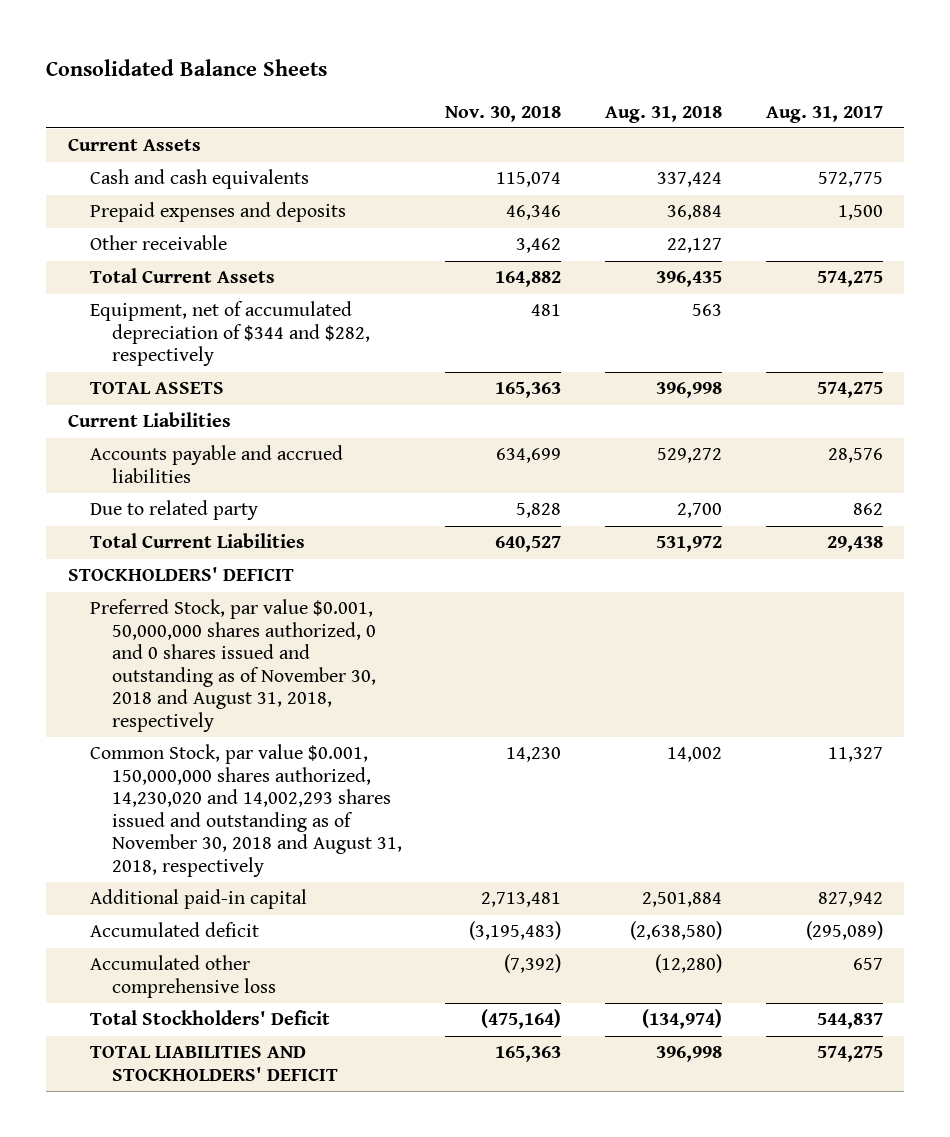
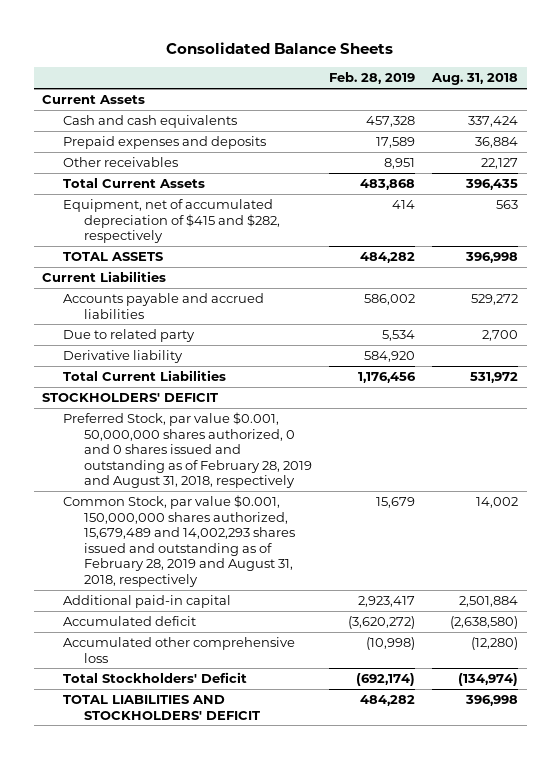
[445,105,562,122] Nov. 30, 2018 -> none
[765,105,883,123] Aug. 31, 2017 -> none
none -> [329,72,416,85] Feb. 28, 2019
[89,235,227,251] Other receivable -> [63,157,179,168] Other receivables
[89,301,370,367] Equipment, net of accumulated depreciation of $344 and $282, respectively -> [63,199,281,244] Equipment, net of accumulated depreciation of $415 and $282, respectively
none -> [63,350,184,364] Derivative liability
[89,599,376,732] Preferred Stock, par value $0.001, 50,000,000 shares authorized, 0 and 0 shares issued and outstanding as of November 30, 2018 and August 31, 2018, respectively -> [63,412,313,489] Preferred Stock, par value $0.001, 50,000,000 shares authorized, 0 and 0 shares issued and outstanding as of February 28, 2019 and August 31, 2018, respectively
[89,744,402,877] Common Stock, par value $0.001, 150,000,000 shares authorized, 14,230,020 and 14,002,293 shares issued and outstanding as of November 30, 2018 and August 31, 2018, respectively -> [63,495,296,588] Common Stock, par value $0.001, 150,000,000 shares authorized, 15,679,489 and 14,002,293 shares issued and outstanding as of February 28, 2019 and August 31, 2018, respectively

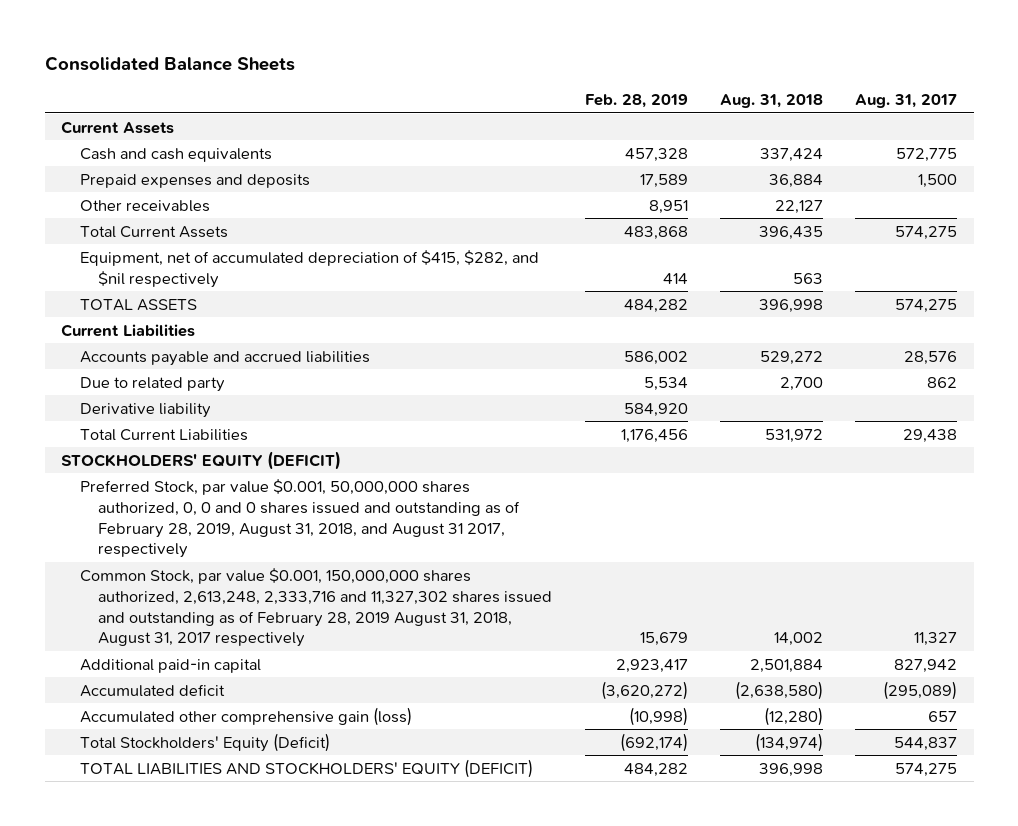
none -> [855,94,958,109] Aug. 31, 2017
[63,199,281,244] Equipment, net of accumulated depreciation of $415 and $282, respectively -> [79,249,539,288] Equipment, net of accumulated depreciation of $415, $282, and $nil respectively
[42,393,219,403] STOCKHOLDERS' DEFICIT -> [61,450,342,470] STOCKHOLDERS' EQUITY (DEFICIT)
[63,412,313,489] Preferred Stock, par value $0.001, 50,000,000 shares authorized, 0 and 0 shares issued and outstanding as of February 28, 2019 and August 31, 2018, respectively -> [79,478,521,559] Preferred Stock, par value $0.001, 50,000,000 shares authorized, 0, 0 and 0 shares issued and outstanding as of February 28, 2019, August 31, 2018, and August 31 2017, respectively
[63,495,296,588] Common Stock, par value $0.001, 150,000,000 shares authorized, 15,679,489 and 14,002,293 shares issued and outstanding as of February 28, 2019 and August 31, 2018, respectively -> [79,567,553,648] Common Stock, par value $0.001, 150,000,000 shares authorized, 2,613,248, 2,333,716 and 11,327,302 shares issued and outstanding as of February 28, 2019 August 31, 2018, August 31, 2017 respectively
[63,637,296,663] Accumulated other comprehensive loss -> [79,706,412,726] Accumulated other comprehensive gain (loss)
[63,672,248,684] Total Stockholders' Deficit -> [79,732,330,752] Total Stockholders' Equity (Deficit)
[63,695,261,720] TOTAL LIABILITIES AND STOCKHOLDERS' DEFICIT -> [79,758,533,778] TOTAL LIABILITIES AND STOCKHOLDERS' EQUITY (DEFICIT)

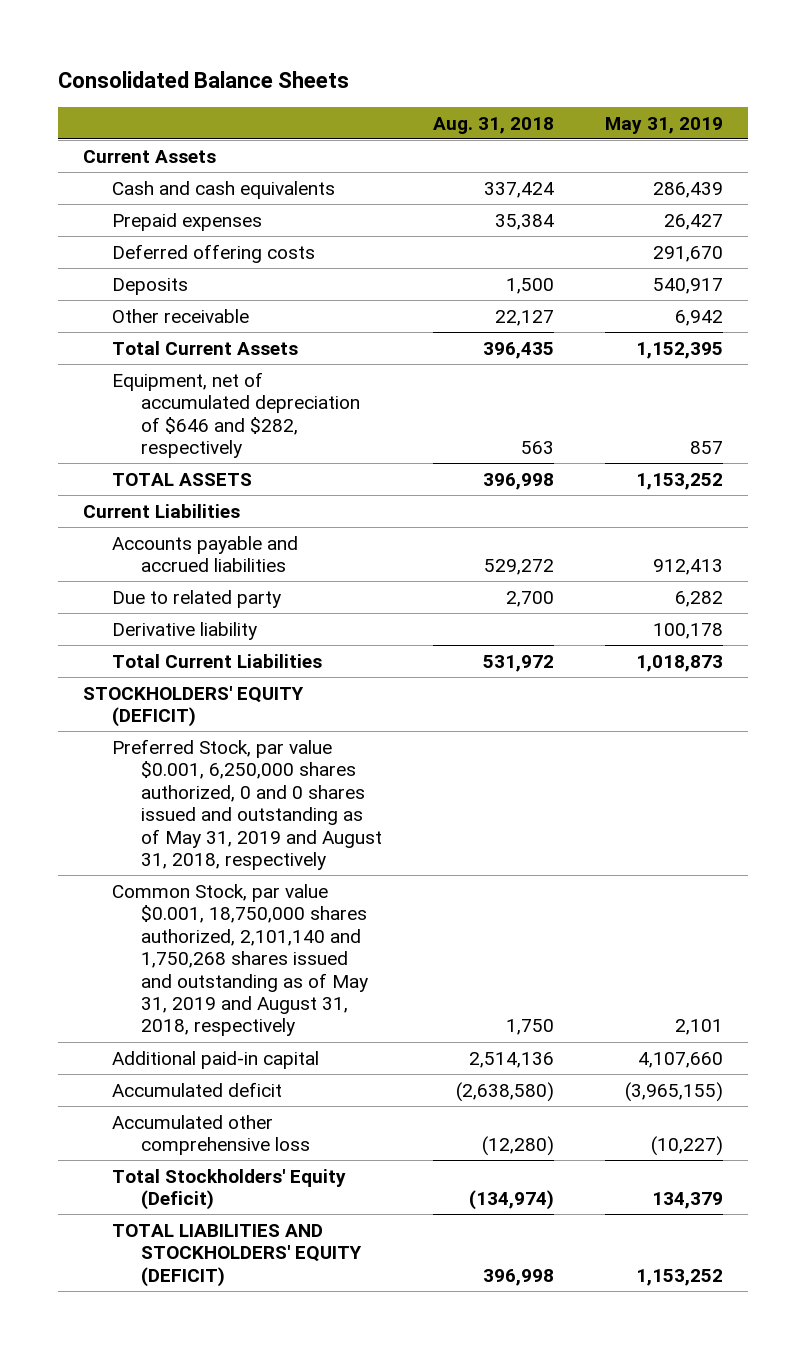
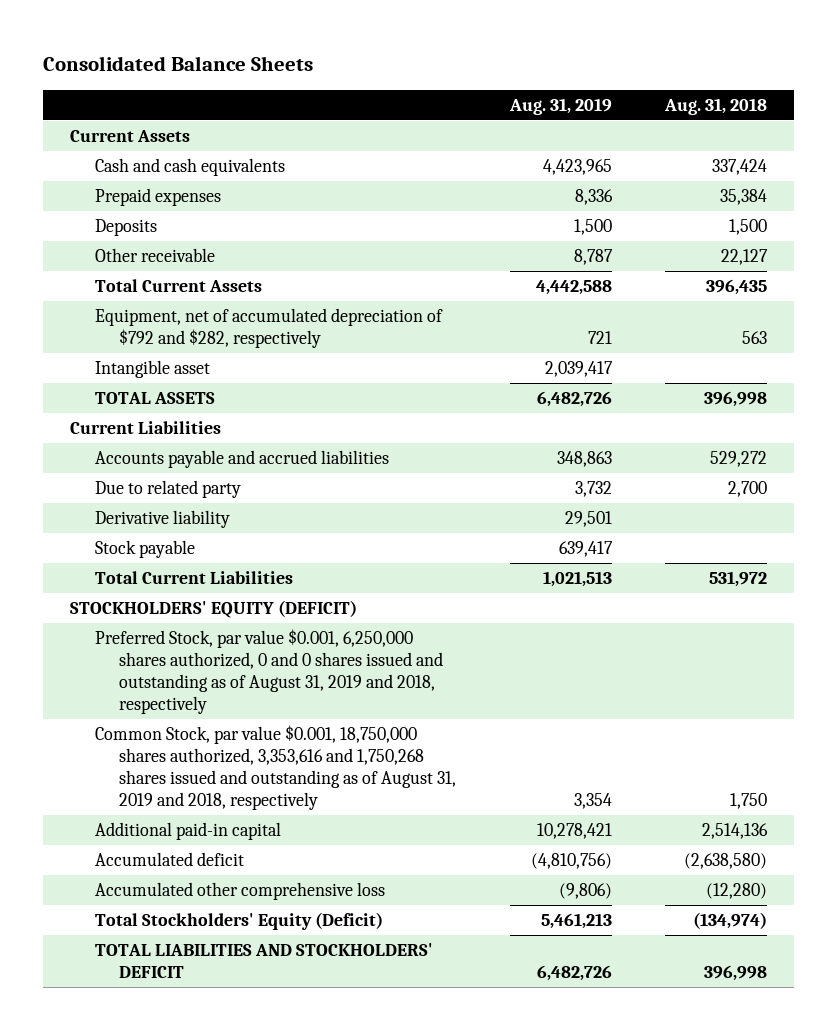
[604,116,723,134] May 31, 2019 -> none
none -> [508,97,612,115] Aug. 31, 2019
[112,243,316,263] Deferred offering costs -> none
[112,371,361,459] Equipment, net of accumulated depreciation of $646 and $282, respectively -> [94,308,443,349] Equipment, net of accumulated depreciation of $792 and $282, respectively
none -> [94,360,210,379] Intangible asset
none -> [94,540,195,559] Stock payable
[112,738,383,870] Preferred Stock, par value $0.001, 6,250,000 shares authorized, 0 and 0 shares issued and outstanding as of May 31, 2019 and August 31, 2018, respectively -> [94,629,444,714] Preferred Stock, par value $0.001, 6,250,000 shares authorized, 0 and 0 shares issued and outstanding as of August 31, 2019 and 2018, respectively
[112,883,369,1037] Common Stock, par value $0.001, 18,750,000 shares authorized, 2,101,140 and 1,750,268 shares issued and outstanding as of May 31, 2019 and August 31, 2018, respectively -> [94,725,457,810] Common Stock, par value $0.001, 18,750,000 shares authorized, 3,353,616 and 1,750,268 shares issued and outstanding as of August 31, 2019 and 2018, respectively
[112,1223,363,1287] TOTAL LIABILITIES AND STOCKHOLDERS' EQUITY (DEFICIT) -> [94,943,433,979] TOTAL LIABILITIES AND STOCKHOLDERS' DEFICIT

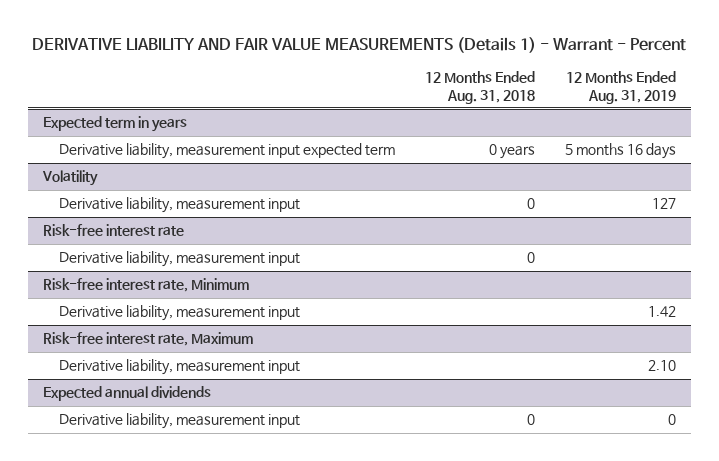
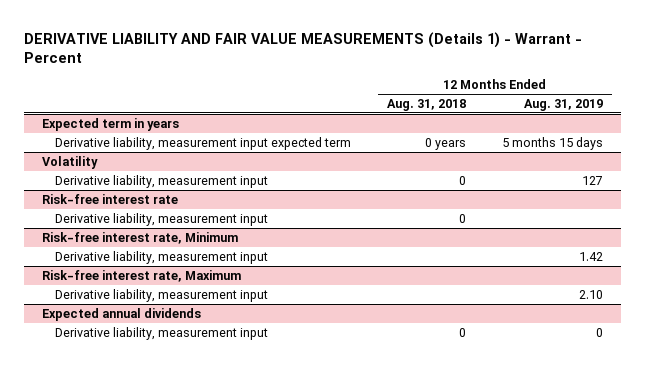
[564,143,676,160] 5 months 16 days -> [501,136,603,150] 5 months 15 days

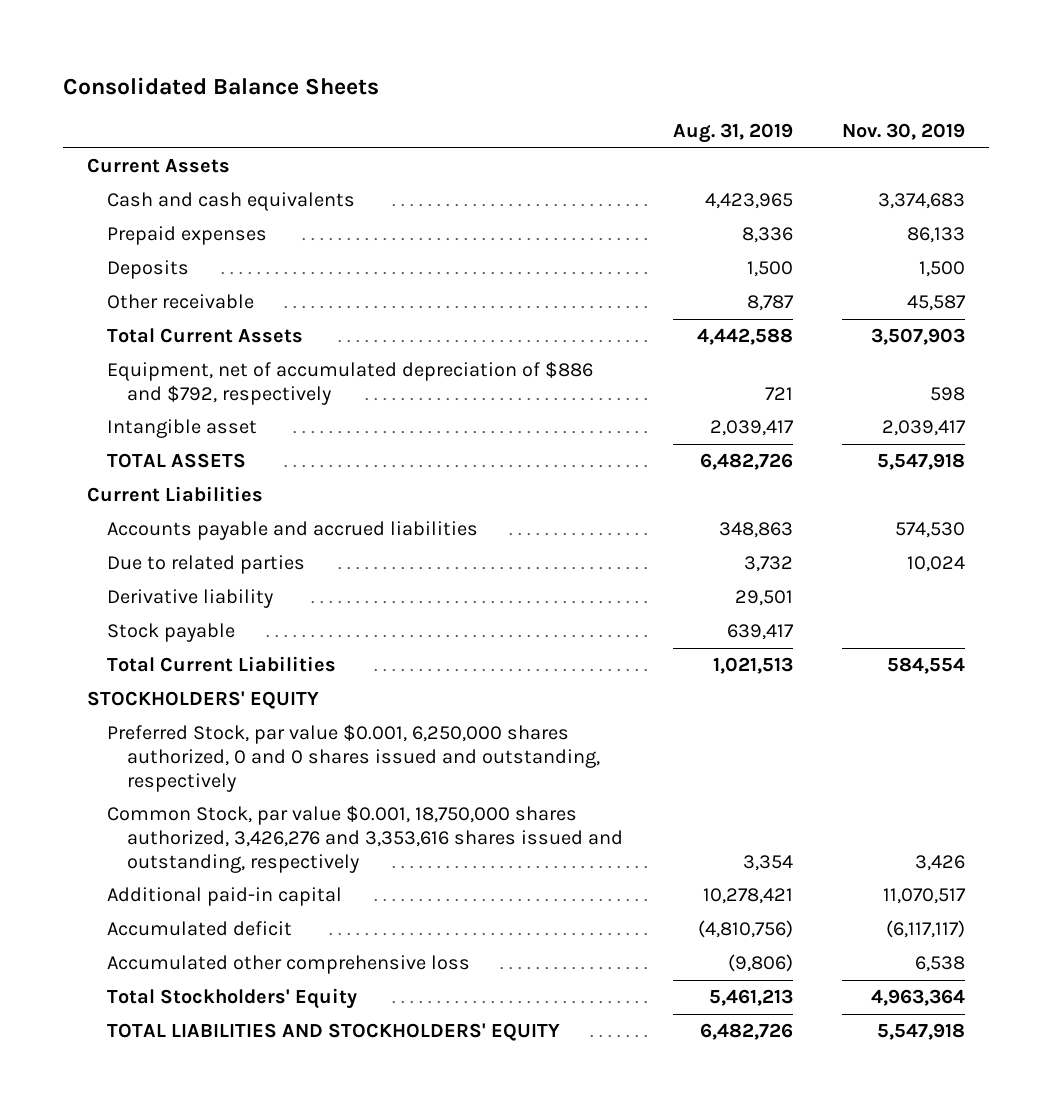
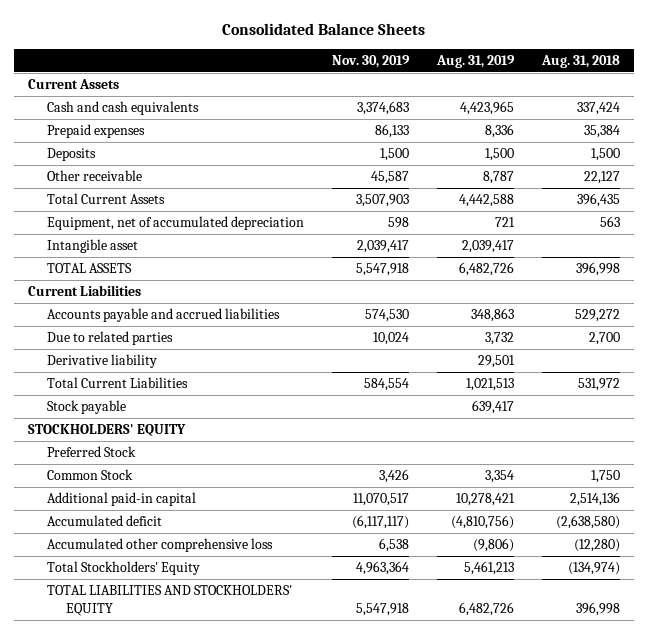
none -> [540,54,620,68] Aug. 31, 2018
[107,361,594,405] Equipment, net of accumulated depreciation of $886 and $792, respectively -> [47,216,305,231] Equipment, net of accumulated depreciation
[107,623,236,643] Stock payable -> [47,400,127,415] Stock payable
[107,724,601,792] Preferred Stock, par value $0.001, 6,250,000 shares authorized, 0 and 0 shares issued and outstanding, respectively -> [47,446,137,458] Preferred Stock
[107,805,624,873] Common Stock, par value $0.001, 18,750,000 shares authorized, 3,426,276 and 3,353,616 shares issued and outstanding, respectively -> [47,469,134,481] Common Stock

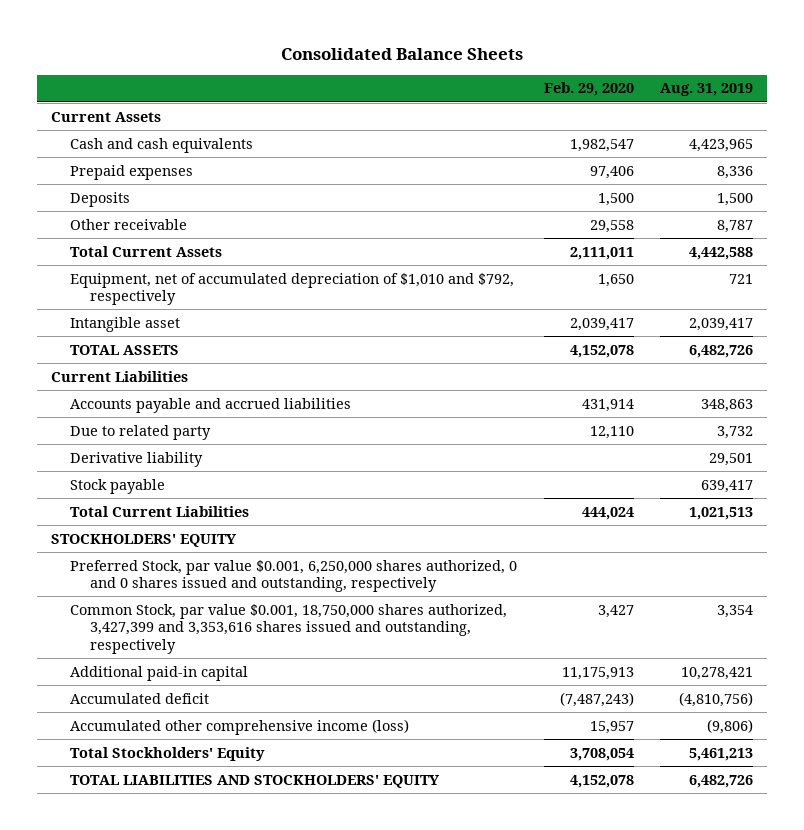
[332,54,411,68] Nov. 30, 2019 -> none
[540,54,620,68] Aug. 31, 2018 -> none
none -> [543,82,634,97] Feb. 29, 2020
[47,216,305,231] Equipment, net of accumulated depreciation -> [70,272,515,306] Equipment, net of accumulated depreciation of $1,010 and $792, respectively
[47,331,174,346] Due to related parties -> [70,424,212,440] Due to related party
[47,377,189,389] Total Current Liabilities -> [70,505,250,517] Total Current Liabilities
[47,446,137,458] Preferred Stock -> [70,559,518,593] Preferred Stock, par value $0.001, 6,250,000 shares authorized, 0 and 0 shares issued and outstanding, respectively
[47,469,134,481] Common Stock -> [70,603,508,654] Common Stock, par value $0.001, 18,750,000 shares authorized, 3,427,399 and 3,353,616 shares issued and outstanding, respectively
[47,538,274,553] Accumulated other comprehensive loss -> [70,718,410,735] Accumulated other comprehensive income (loss)

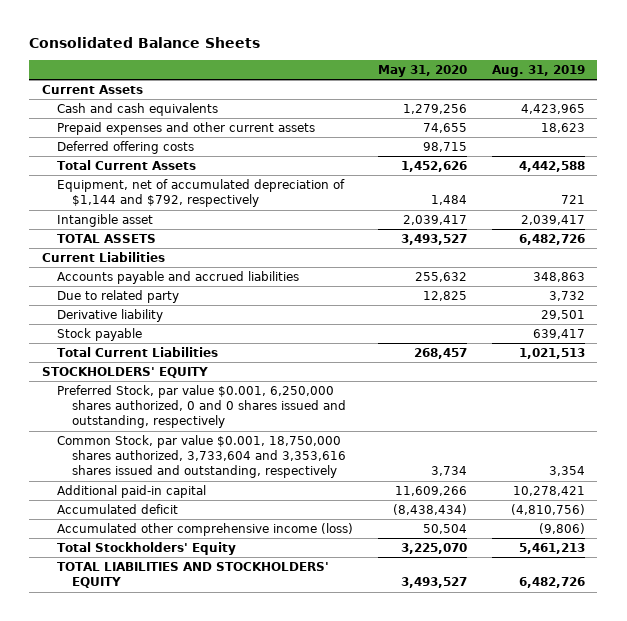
[543,82,634,97] Feb. 29, 2020 -> none
none -> [377,65,467,78] May 31, 2020
[70,191,131,207] Deposits -> none
[70,218,188,230] Other receivable -> none
[70,164,194,180] Prepaid expenses -> [56,122,315,136] Prepaid expenses and other current assets
[717,165,754,179] 8,336 -> [540,123,585,134] 18,623
none -> [56,141,194,155] Deferred offering costs
[70,272,515,306] Equipment, net of accumulated depreciation of $1,010 and $792, respectively -> [56,179,345,208] Equipment, net of accumulated depreciation of $1,144 and $792, respectively
[70,603,508,654] Common Stock, par value $0.001, 18,750,000 shares authorized, 3,427,399 and 3,353,616 shares issued and outstanding, respectively -> [56,435,347,479] Common Stock, par value $0.001, 18,750,000 shares authorized, 3,733,604 and 3,353,616 shares issued and outstanding, respectively

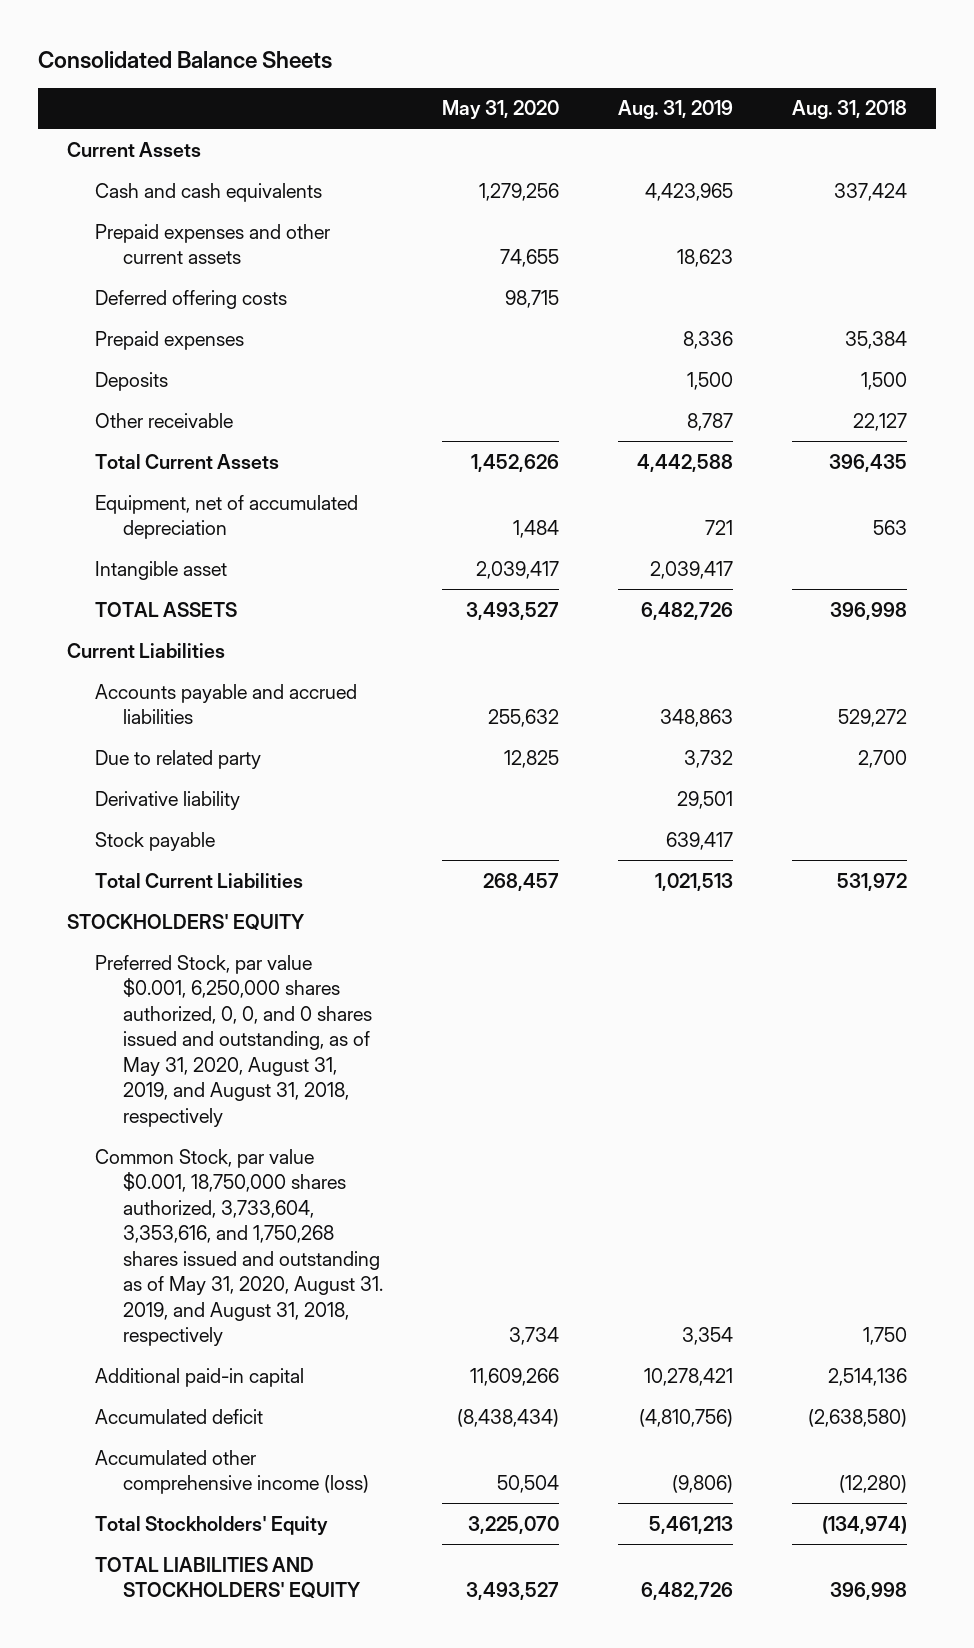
none -> [791,100,907,120] Aug. 31, 2018
none -> [95,330,245,350] Prepaid expenses
none -> [95,371,169,391] Deposits
none -> [95,412,234,428] Other receivable
[56,179,345,208] Equipment, net of accumulated depreciation of $1,144 and $792, respectively -> [95,494,359,540] Equipment, net of accumulated depreciation
[56,385,347,429] Preferred Stock, par value $0.001, 6,250,000 shares authorized, 0 and 0 shares issued and outstanding, respectively -> [95,954,373,1127] Preferred Stock, par value $0.001, 6,250,000 shares authorized, 0, 0, and 0 shares issued and outstanding, as of May 31, 2020, August 31, 2019, and August 31, 2018, respectively
[56,435,347,479] Common Stock, par value $0.001, 18,750,000 shares authorized, 3,733,604 and 3,353,616 shares issued and outstanding, respectively -> [95,1148,384,1347] Common Stock, par value $0.001, 18,750,000 shares authorized, 3,733,604, 3,353,616, and 1,750,268 shares issued and outstanding as of May 31, 2020, August 31. 2019, and August 31, 2018, respectively

